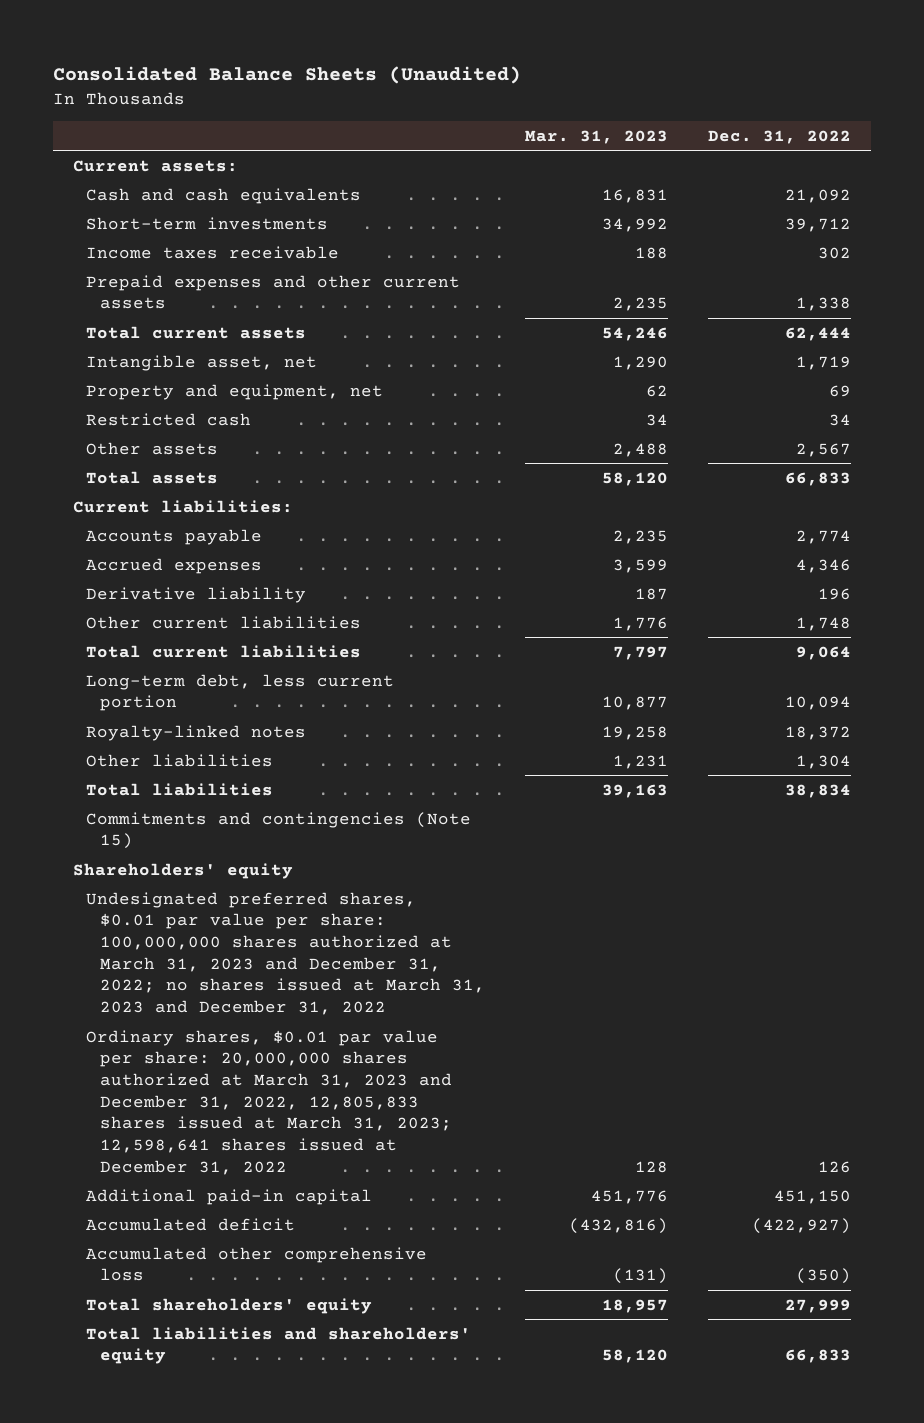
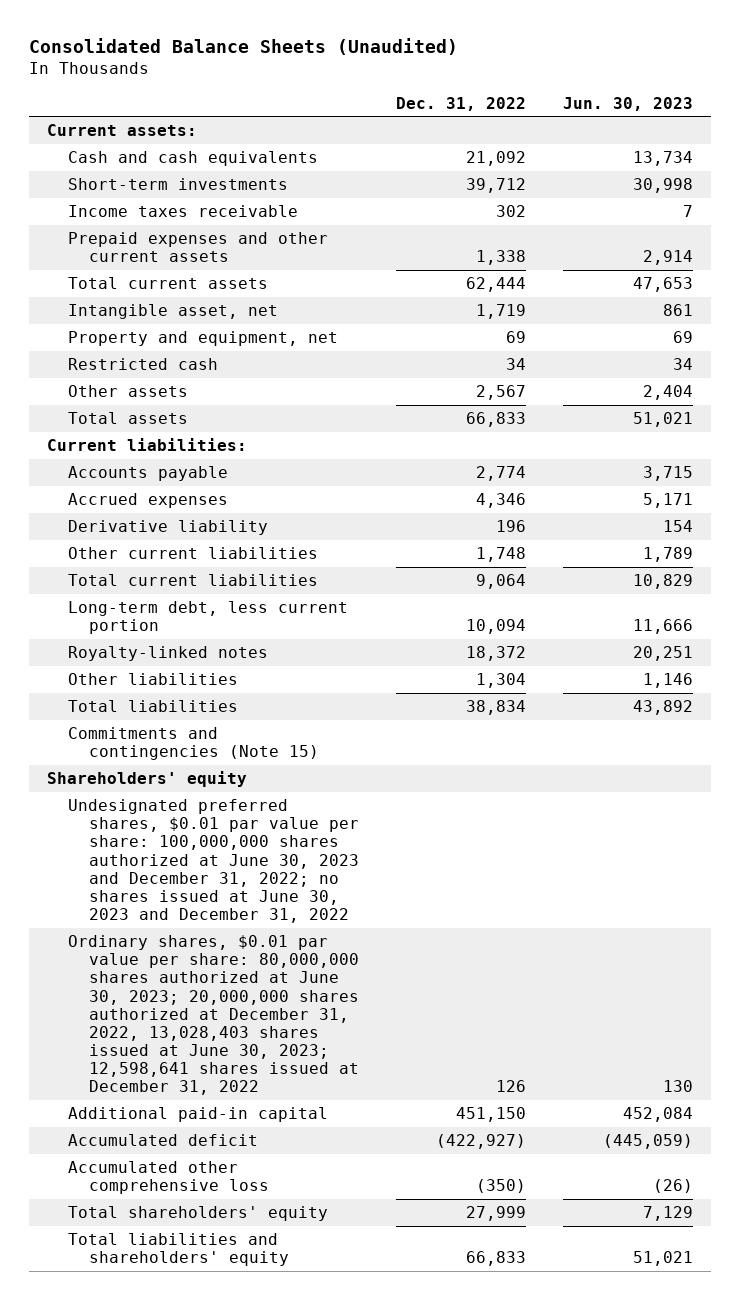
[525,129,669,144] Mar. 31, 2023 -> none
none -> [562,96,693,111] Jun. 30, 2023
[86,891,486,1016] Undesignated preferred shares, $0.01 par value per share: 100,000,000 shares authorized at March 31, 2023 and December 31, 2022; no shares issued at March 31, 2023 and December 31, 2022 -> [68,798,360,924] Undesignated preferred shares, $0.01 par value per share: 100,000,000 shares authorized at June 30, 2023 and December 31, 2022; no shares issued at June 30, 2023 and December 31, 2022
[86,1029,453,1175] Ordinary shares, $0.01 par value per share: 20,000,000 shares authorized at March 31, 2023 and December 31, 2022, 12,805,833 shares issued at March 31, 2023; 12,598,641 shares issued at December 31, 2022 -> [68,934,360,1096] Ordinary shares, $0.01 par value per share: 80,000,000 shares authorized at June 30, 2023; 20,000,000 shares authorized at December 31, 2022, 13,028,403 shares issued at June 30, 2023; 12,598,641 shares issued at December 31, 2022

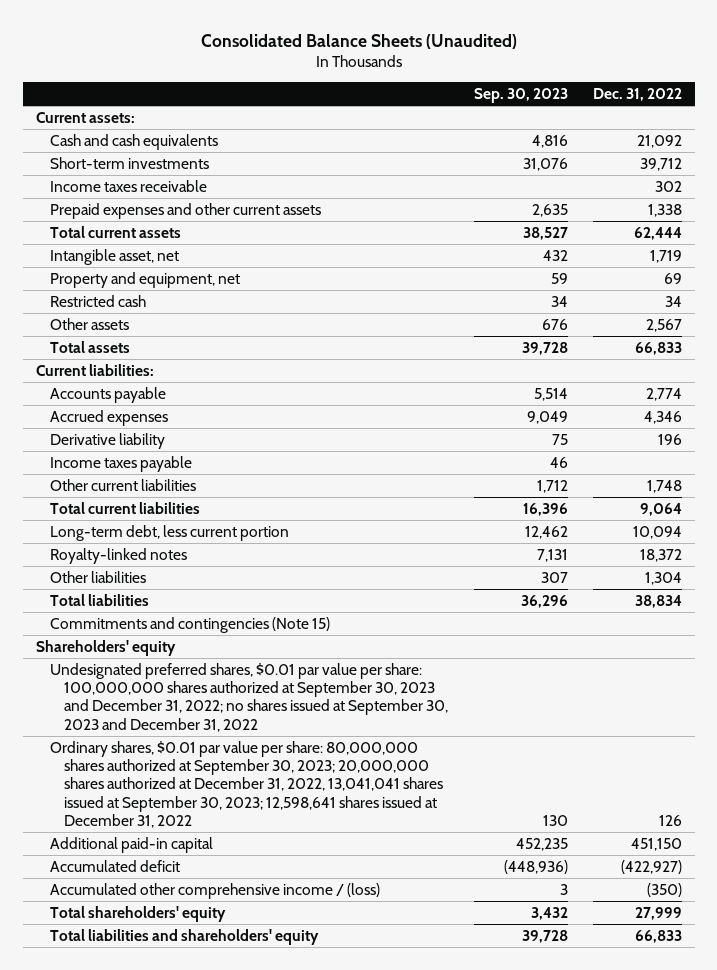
[562,96,693,111] Jun. 30, 2023 -> none
none -> [473,88,568,104] Sep. 30, 2023
none -> [49,455,192,472] Income taxes payable
[68,798,360,924] Undesignated preferred shares, $0.01 par value per share: 100,000,000 shares authorized at June 30, 2023 and December 31, 2022; no shares issued at June 30, 2023 and December 31, 2022 -> [49,662,449,732] Undesignated preferred shares, $0.01 par value per share: 100,000,000 shares authorized at September 30, 2023 and December 31, 2022; no shares issued at September 30, 2023 and December 31, 2022
[68,934,360,1096] Ordinary shares, $0.01 par value per share: 80,000,000 shares authorized at June 30, 2023; 20,000,000 shares authorized at December 31, 2022, 13,028,403 shares issued at June 30, 2023; 12,598,641 shares issued at December 31, 2022 -> [49,740,444,829] Ordinary shares, $0.01 par value per share: 80,000,000 shares authorized at September 30, 2023; 20,000,000 shares authorized at December 31, 2022, 13,041,041 shares issued at September 30, 2023; 12,598,641 shares issued at December 31, 2022
[68,1160,270,1195] Accumulated other comprehensive loss -> [49,882,380,899] Accumulated other comprehensive income / (loss)

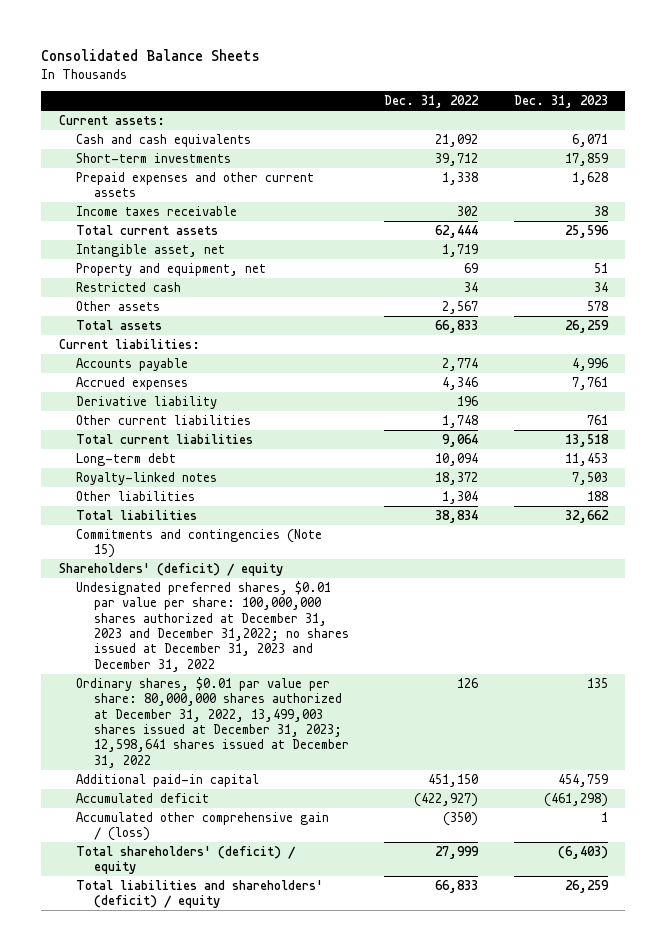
[200,33,517,49] Consolidated Balance Sheets (Unaudited) -> [40,49,260,62] Consolidated Balance Sheets
[473,88,568,104] Sep. 30, 2023 -> none
none -> [513,95,608,109] Dec. 31, 2023
[49,179,207,192] Income taxes receivable -> [76,205,238,216] Income taxes receivable
[49,455,192,472] Income taxes payable -> none
[49,524,289,541] Long-term debt, less current portion -> [76,452,177,466] Long-term debt
[35,639,176,656] Shareholders' equity -> [58,562,283,576] Shareholders' (deficit) / equity
[49,662,449,732] Undesignated preferred shares, $0.01 par value per share: 100,000,000 shares authorized at September 30, 2023 and December 31, 2022; no shares issued at September 30, 2023 and December 31, 2022 -> [76,580,350,672] Undesignated preferred shares, $0.01 par value per share: 100,000,000 shares authorized at December 31, 2023 and December 31,2022; no shares issued at December 31, 2023 and December 31, 2022
[49,740,444,829] Ordinary shares, $0.01 par value per share: 80,000,000 shares authorized at September 30, 2023; 20,000,000 shares authorized at December 31, 2022, 13,041,041 shares issued at September 30, 2023; 12,598,641 shares issued at December 31, 2022 -> [76,676,350,768] Ordinary shares, $0.01 par value per share: 80,000,000 shares authorized at December 31, 2022, 13,499,003 shares issued at December 31, 2023; 12,598,641 shares issued at December 31, 2022
[49,882,380,899] Accumulated other comprehensive income / (loss) -> [76,811,330,842] Accumulated other comprehensive gain / (loss)
[49,905,226,922] Total shareholders' equity -> [76,845,296,875] Total shareholders' (deficit) / equity
[49,928,319,945] Total liabilities and shareholders' equity -> [76,879,324,909] Total liabilities and shareholders' (deficit) / equity

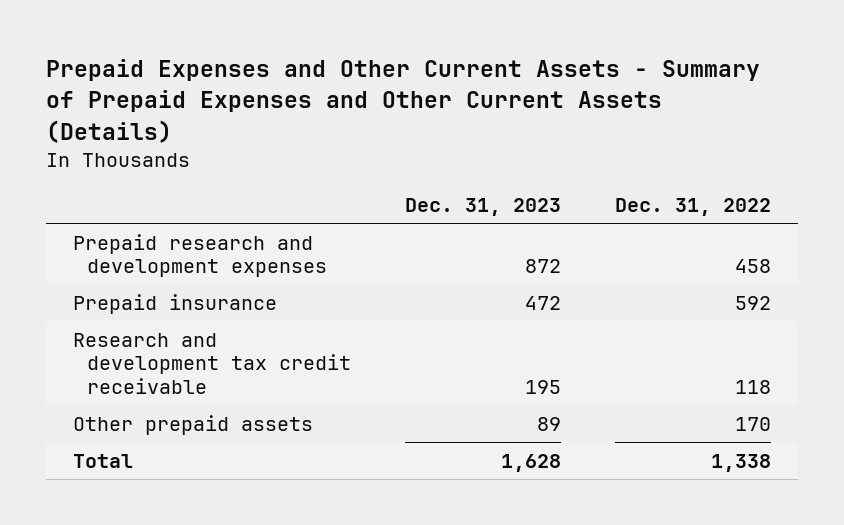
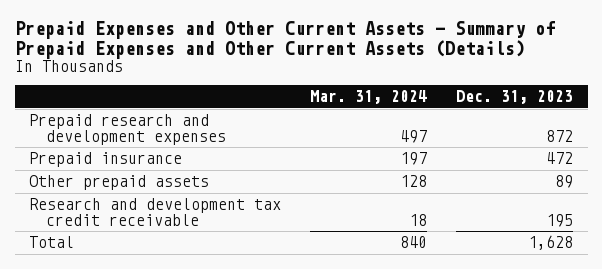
[614,198,771,217] Dec. 31, 2022 -> none
none -> [310,90,428,105] Mar. 31, 2024
[72,332,352,395] Research and development tax credit receivable -> [29,198,282,227] Research and development tax credit receivable

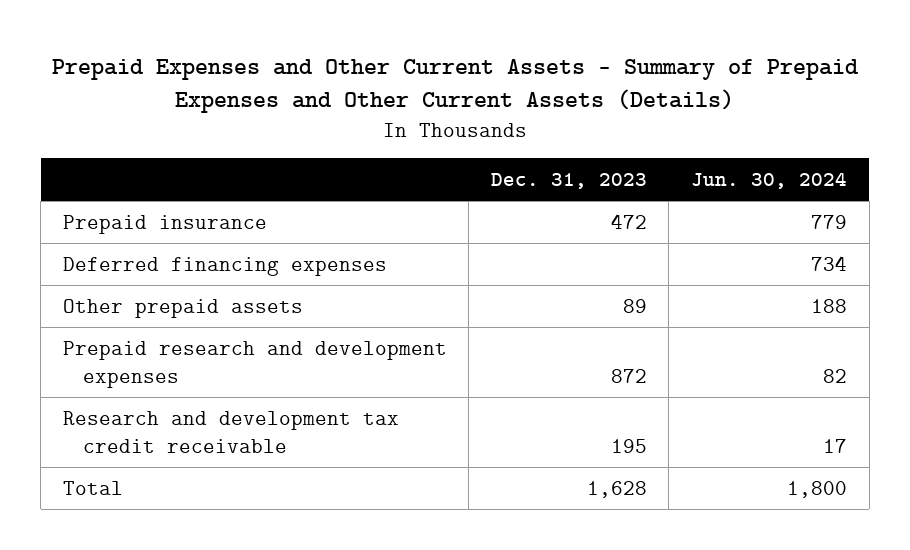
[310,90,428,105] Mar. 31, 2024 -> none
none -> [691,171,848,189] Jun. 30, 2024
none -> [62,256,387,276] Deferred financing expenses
[29,114,226,146] Prepaid research and development expenses -> [62,340,447,388] Prepaid research and development expenses

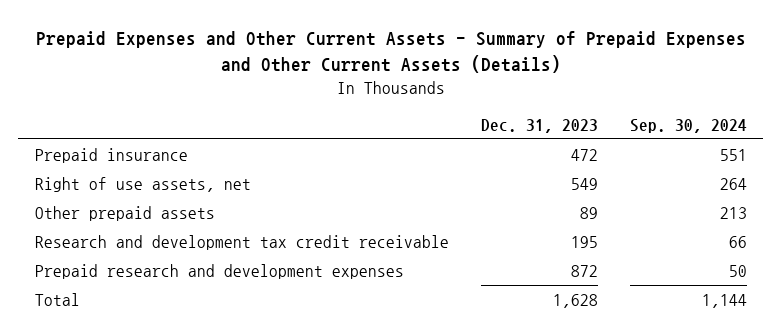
[691,171,848,189] Jun. 30, 2024 -> none
none -> [630,118,748,133] Sep. 30, 2024
[62,256,387,276] Deferred financing expenses -> none
none -> [34,176,251,192] Right of use assets, net
[62,340,447,388] Prepaid research and development expenses -> [34,263,404,279] Prepaid research and development expenses

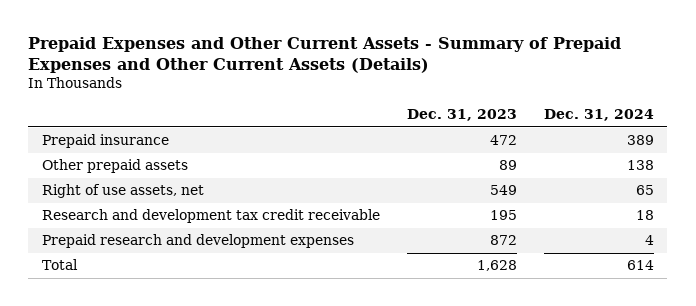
[630,118,748,133] Sep. 30, 2024 -> none
none -> [543,109,654,122] Dec. 31, 2024
[34,176,251,192] Right of use assets, net -> [41,184,204,199] Right of use assets, net

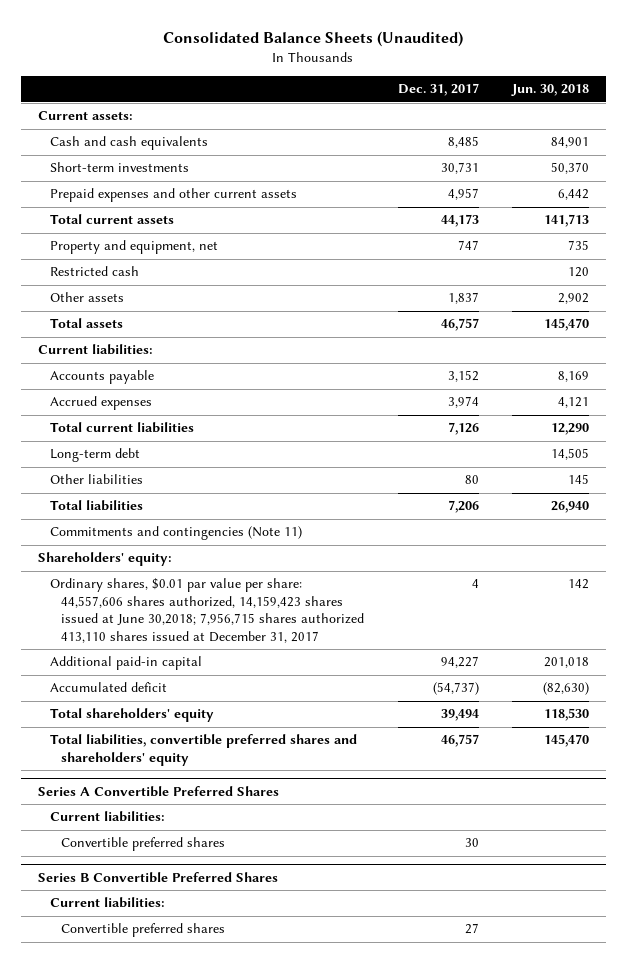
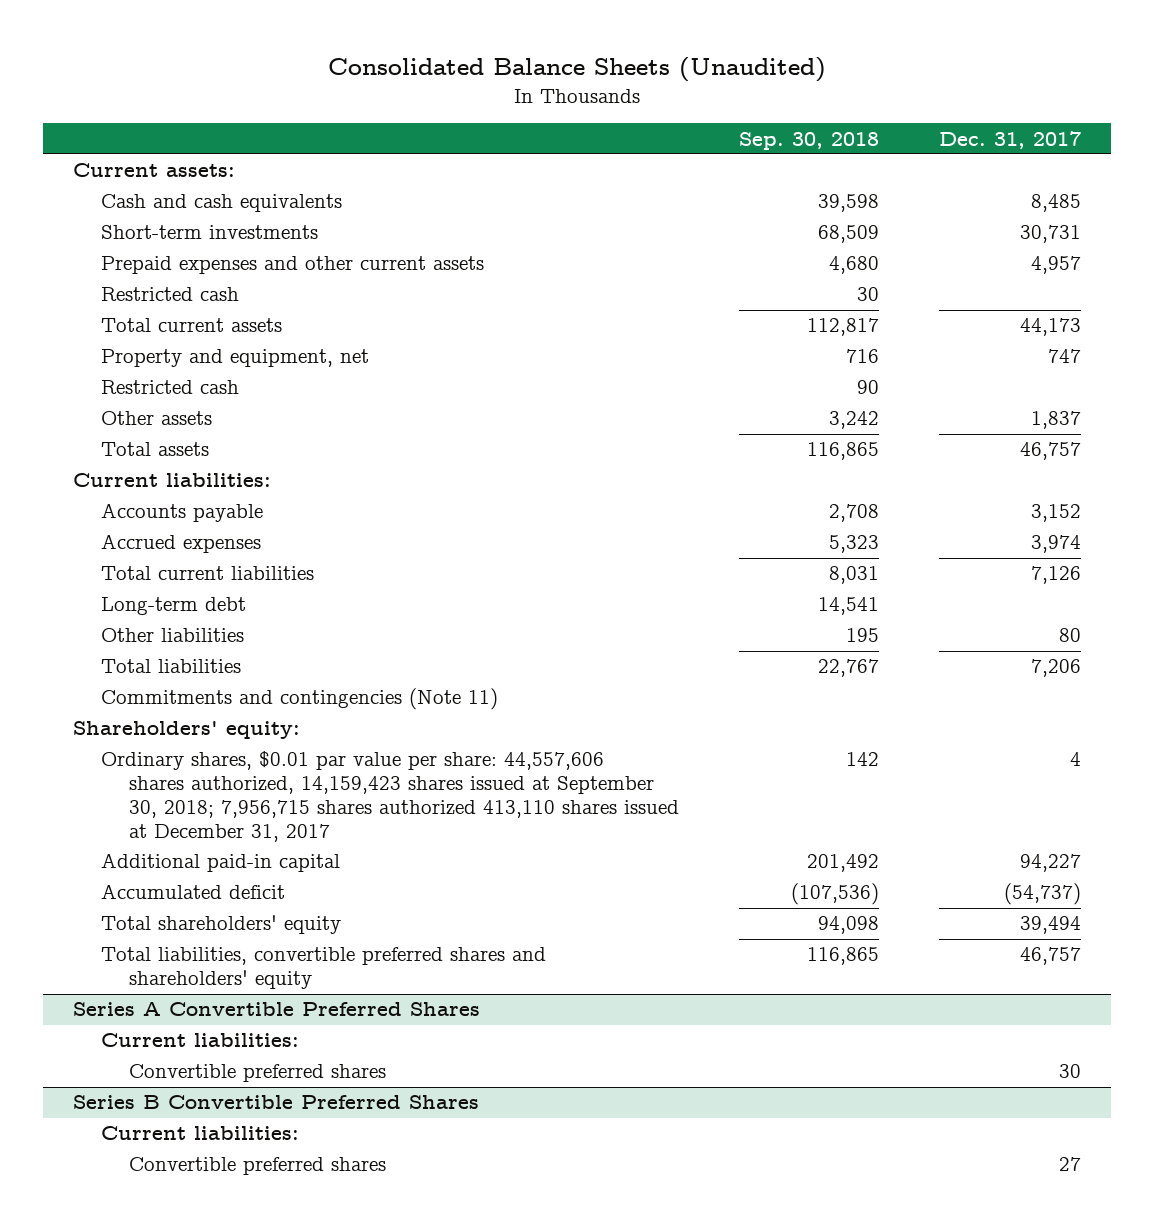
[511,84,590,97] Jun. 30, 2018 -> none
none -> [738,131,879,150] Sep. 30, 2018
none -> [101,287,240,302] Restricted cash
[49,578,365,643] Ordinary shares, $0.01 par value per share: 44,557,606 shares authorized, 14,159,423 shares issued at June 30,2018; 7,956,715 shares authorized 413,110 shares issued at December 31, 2017 -> [101,751,679,843] Ordinary shares, $0.01 par value per share: 44,557,606 shares authorized, 14,159,423 shares issued at September 30, 2018; 7,956,715 shares authorized 413,110 shares issued at December 31, 2017

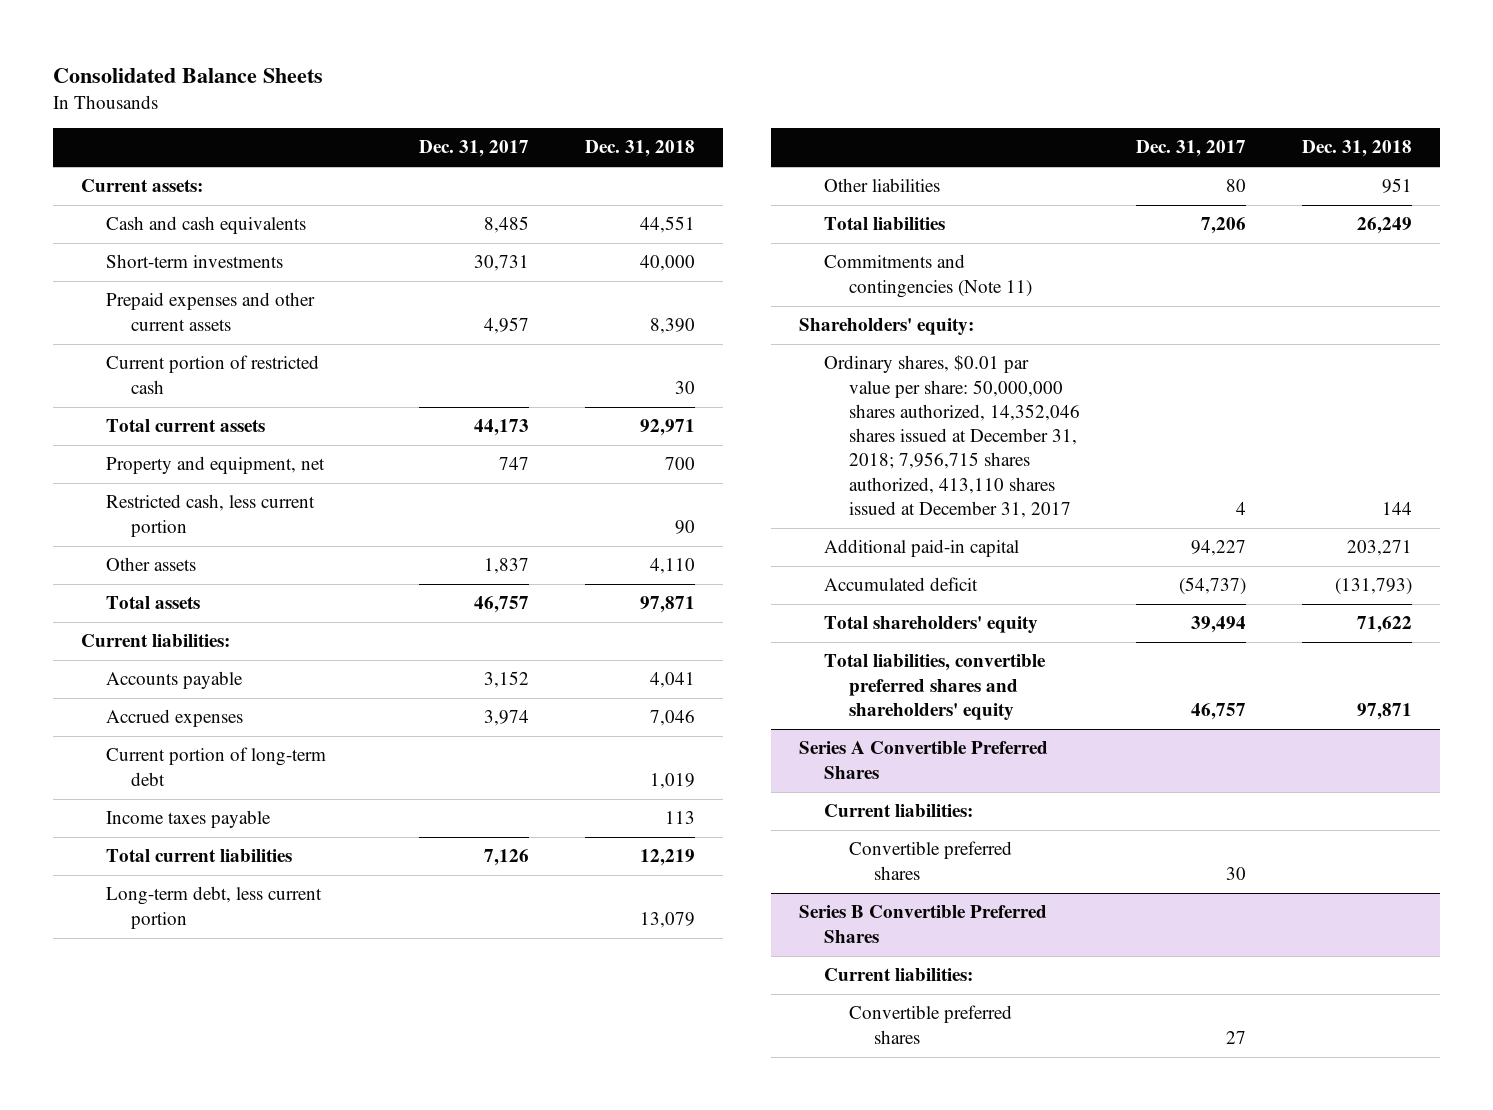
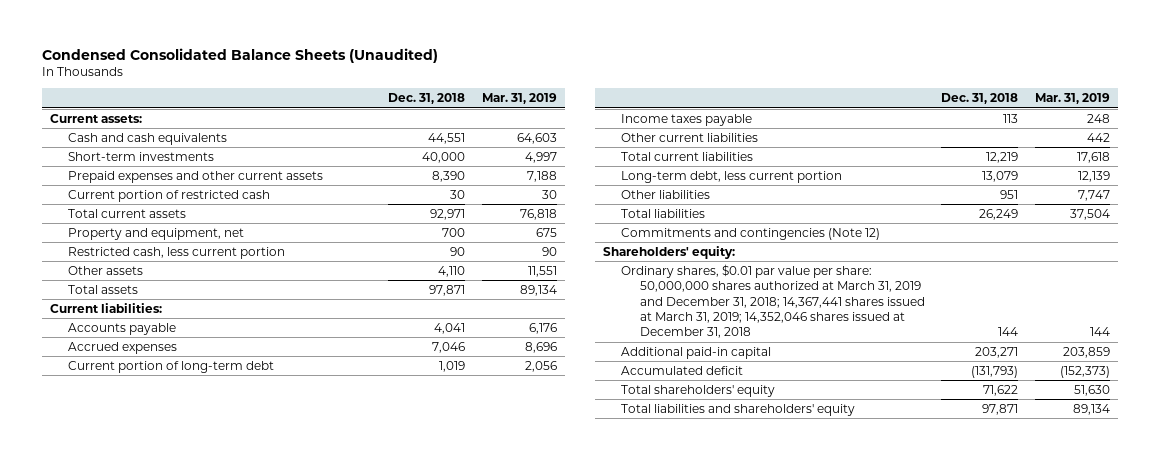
[53,67,324,83] Consolidated Balance Sheets -> [41,48,438,64] Condensed Consolidated Balance Sheets (Unaudited)
[418,140,529,158] Dec. 31, 2017 -> none
none -> [481,93,557,105] Mar. 31, 2019
none -> [621,132,759,142] Other current liabilities
[823,254,1032,298] Commitments and contingencies (Note 11) -> [621,227,881,240] Commitments and contingencies (Note 12)
[823,355,1080,518] Ordinary shares, $0.01 par value per share: 50,000,000 shares authorized, 14,352,046 shares issued at December 31, 2018; 7,956,715 shares authorized, 413,110 shares issued at December 31, 2017 -> [621,263,925,339] Ordinary shares, $0.01 par value per share: 50,000,000 shares authorized at March 31, 2019 and December 31, 2018; 14,367,441 shares issued at March 31, 2019; 14,352,046 shares issued at December 31, 2018
[798,741,1048,779] Series A Convertible Preferred Shares -> none
[823,804,973,818] Current liabilities: -> none
[848,841,1012,880] Convertible preferred shares -> none
[798,905,1047,943] Series B Convertible Preferred Shares -> none
[823,968,973,982] Current liabilities: -> none
[848,1005,1012,1044] Convertible preferred shares -> none
[823,654,1046,720] Total liabilities, convertible preferred shares and shareholders' equity -> [621,403,856,416] Total liabilities and shareholders' equity

